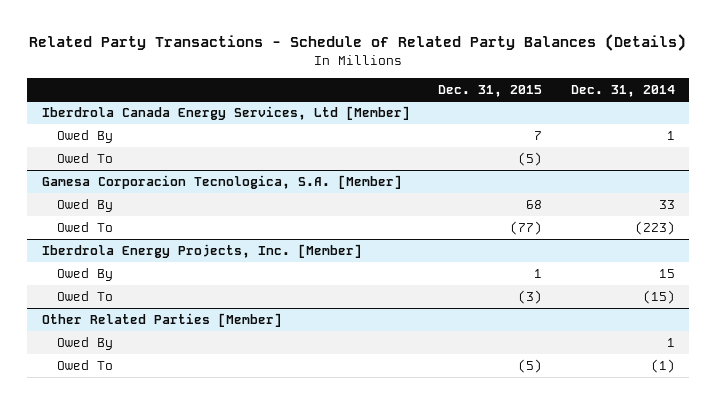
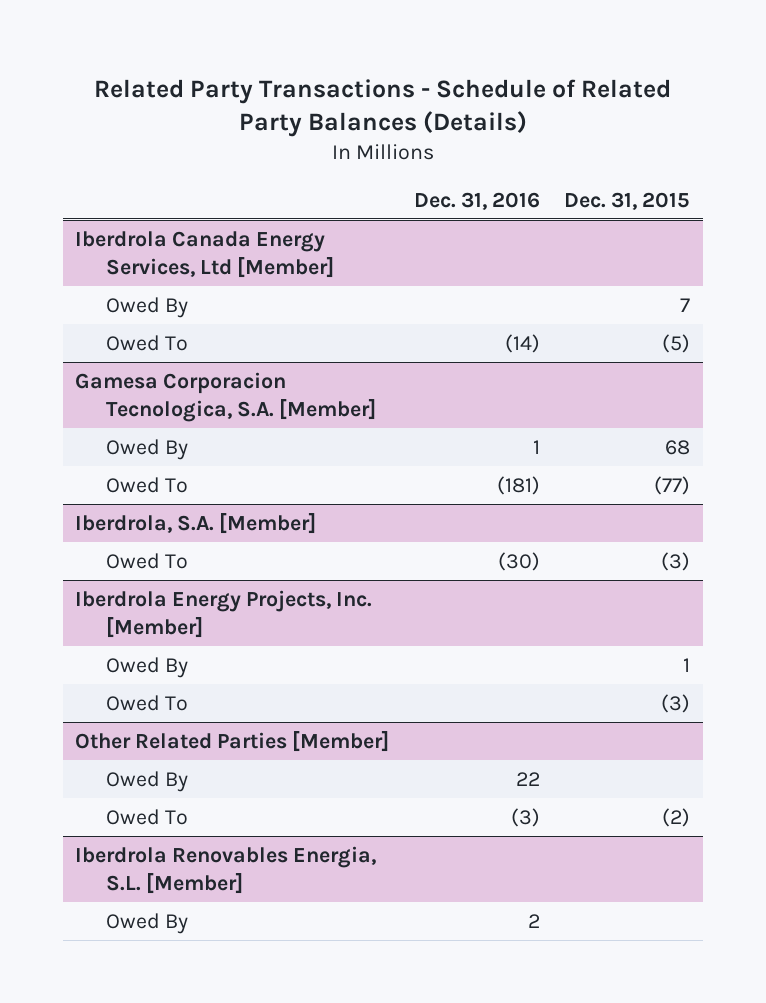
[570,84,675,97] Dec. 31, 2014 -> none
none -> [413,191,540,210] Dec. 31, 2016
none -> [75,512,317,534] Iberdrola, S.A. [Member]
none -> [105,552,188,569] Owed To
[518,358,543,373] (5) -> [662,807,691,827] (2)
none -> [75,845,377,894] Iberdrola Renovables Energia, S.L. [Member]
none -> [105,912,188,934] Owed By

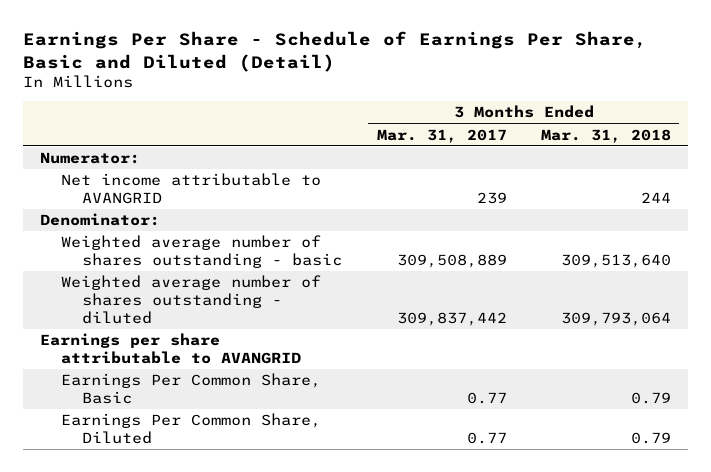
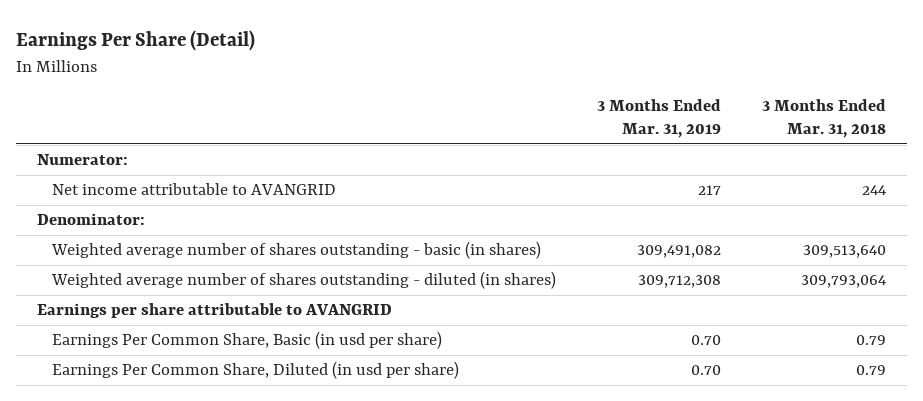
[23,31,648,72] Earnings Per Share - Schedule of Earnings Per Share, Basic and Diluted (Detail) -> [16,30,256,52] Earnings Per Share (Detail)
[376,128,507,143] Mar. 31, 2017 -> none
none -> [597,99,722,139] 3 Months Ended Mar. 31, 2019
[61,235,343,269] Weighted average number of shares outstanding - basic -> [50,241,541,260] Weighted average number of shares outstanding - basic (in shares)
[61,275,322,325] Weighted average number of shares outstanding - diluted -> [50,271,556,290] Weighted average number of shares outstanding - diluted (in shares)
[61,373,322,405] Earnings Per Common Share, Basic -> [51,331,442,350] Earnings Per Common Share, Basic (in usd per share)
[61,413,322,445] Earnings Per Common Share, Diluted -> [51,361,459,380] Earnings Per Common Share, Diluted (in usd per share)

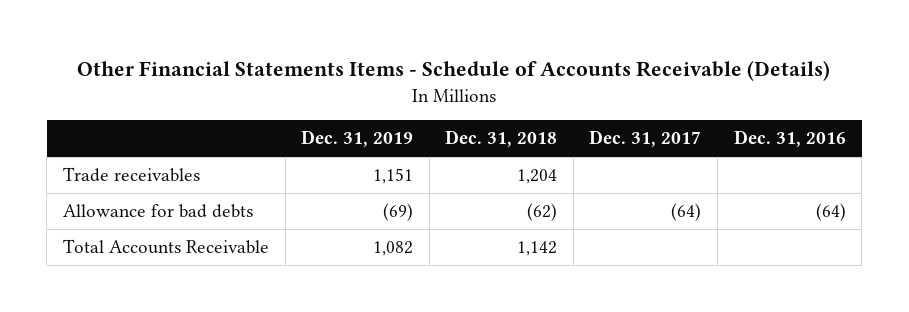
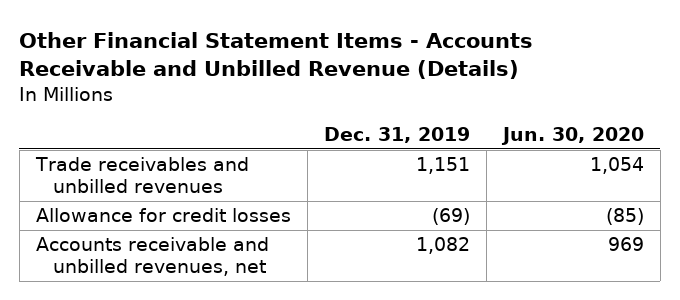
[77,60,831,82] Other Financial Statements Items - Schedule of Accounts Receivable (Details) -> [19,31,534,80] Other Financial Statement Items - Accounts Receivable and Unbilled Revenue (Details)
[445,130,558,148] Dec. 31, 2018 -> none
[589,130,702,148] Dec. 31, 2017 -> none
[733,130,846,148] Dec. 31, 2016 -> none
none -> [500,126,644,145] Jun. 30, 2020
[62,167,200,183] Trade receivables -> [34,157,249,194] Trade receivables and unbilled revenues
[62,204,253,219] Allowance for bad debts -> [35,208,291,223] Allowance for credit losses
[62,239,269,255] Total Accounts Receivable -> [35,237,269,277] Accounts receivable and unbilled revenues, net

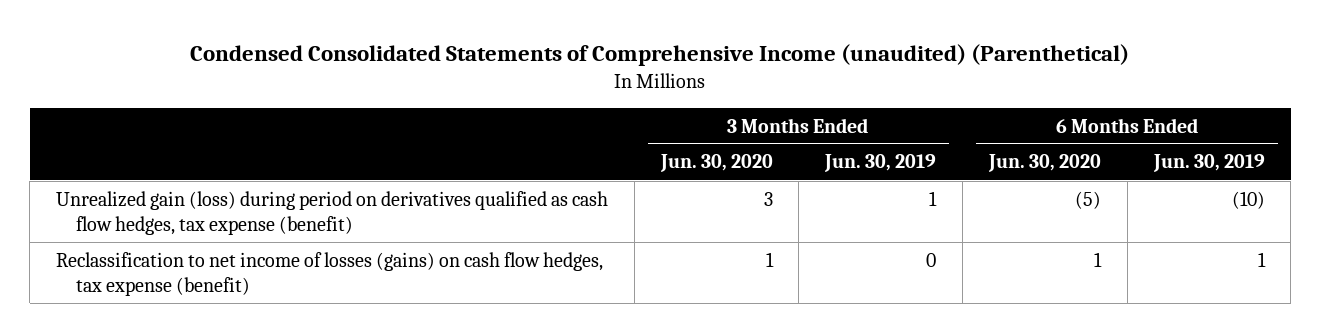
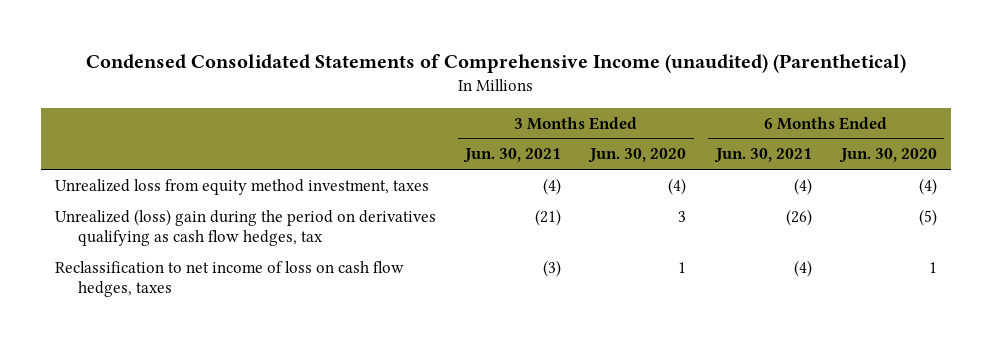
[824,154,937,173] Jun. 30, 2019 -> none
[1152,154,1265,173] Jun. 30, 2019 -> none
none -> [463,148,562,164] Jun. 30, 2021
none -> [713,148,812,164] Jun. 30, 2021
none -> [55,178,430,195] Unrealized loss from equity method investment, taxes
[56,190,609,236] Unrealized gain (loss) during period on derivatives qualified as cash flow hedges, tax expense (benefit) -> [55,208,437,246] Unrealized (loss) gain during the period on derivatives qualifying as cash flow hedges, tax
[56,251,604,297] Reclassification to net income of losses (gains) on cash flow hedges, tax expense (benefit) -> [55,260,405,297] Reclassification to net income of loss on cash flow hedges, taxes

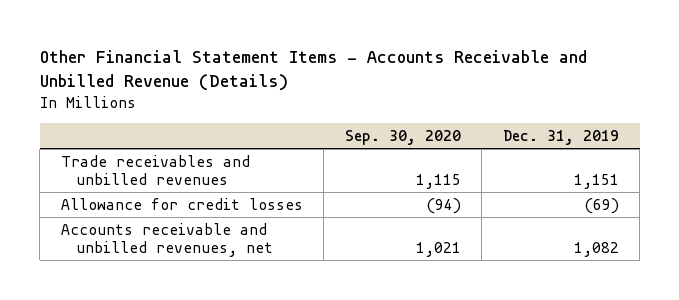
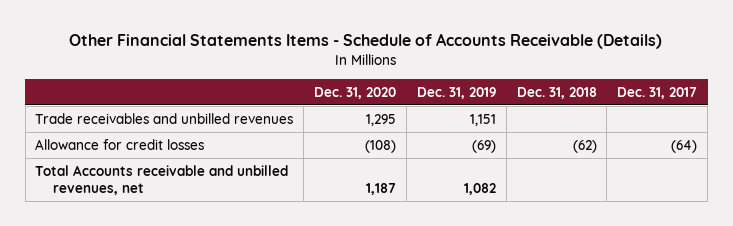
[39,50,587,92] Other Financial Statement Items - Accounts Receivable and Unbilled Revenue (Details) -> [69,33,663,50] Other Financial Statements Items - Schedule of Accounts Receivable (Details)
[344,129,461,145] Sep. 30, 2020 -> none
none -> [314,86,397,99] Dec. 31, 2020
none -> [516,86,597,99] Dec. 31, 2018
none -> [617,86,698,99] Dec. 31, 2017
[60,222,274,258] Accounts receivable and unbilled revenues, net -> [35,164,289,196] Total Accounts receivable and unbilled revenues, net

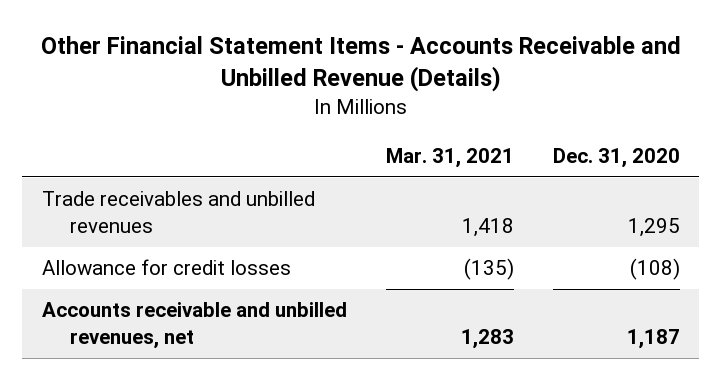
[69,33,663,50] Other Financial Statements Items - Schedule of Accounts Receivable (Details) -> [40,36,681,93] Other Financial Statement Items - Accounts Receivable and Unbilled Revenue (Details)
[416,86,496,99] Dec. 31, 2019 -> none
[516,86,597,99] Dec. 31, 2018 -> none
[617,86,698,99] Dec. 31, 2017 -> none
none -> [385,147,514,168] Mar. 31, 2021
[35,164,289,196] Total Accounts receivable and unbilled revenues, net -> [41,302,347,350] Accounts receivable and unbilled revenues, net

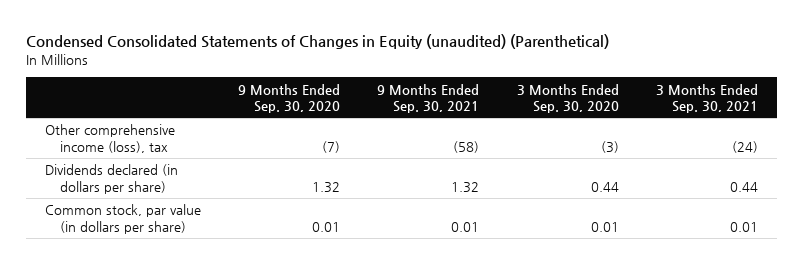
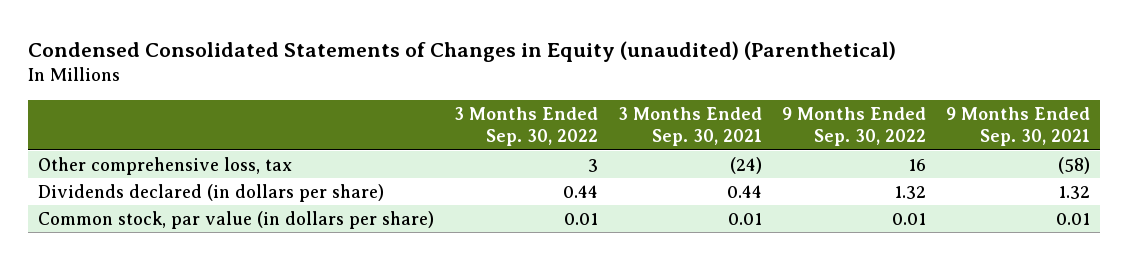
[238,83,341,113] 9 Months Ended Sep. 30, 2020 -> none
[516,83,619,113] 3 Months Ended Sep. 30, 2020 -> none
none -> [454,106,599,147] 3 Months Ended Sep. 30, 2022
none -> [782,106,927,147] 9 Months Ended Sep. 30, 2022
[44,124,175,153] Other comprehensive income (loss), tax -> [38,157,293,176] Other comprehensive loss, tax

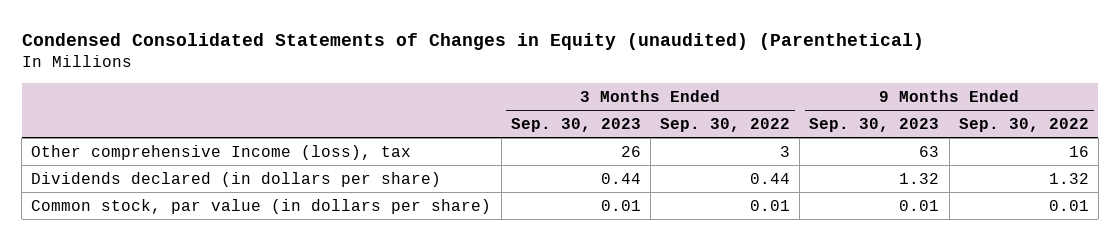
[618,106,763,147] 3 Months Ended Sep. 30, 2021 -> none
[945,106,1090,147] 9 Months Ended Sep. 30, 2021 -> none
none -> [510,117,641,132] Sep. 30, 2023
none -> [809,117,940,132] Sep. 30, 2023
[38,157,293,176] Other comprehensive loss, tax -> [31,144,412,160] Other comprehensive Income (loss), tax

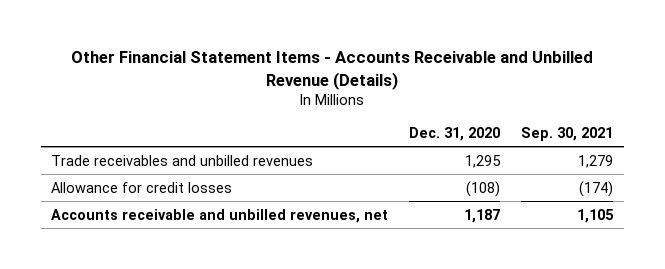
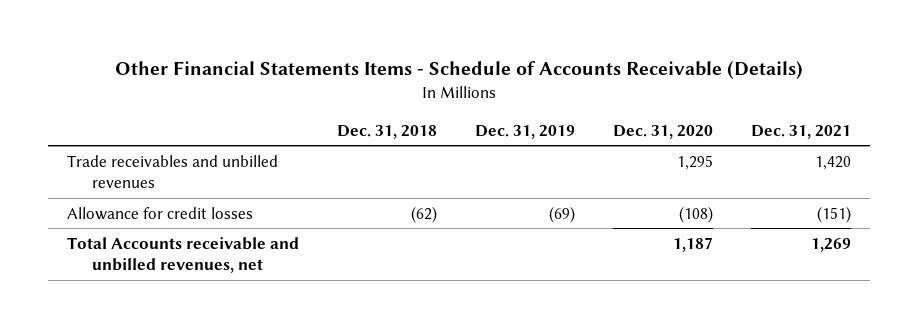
[71,51,594,90] Other Financial Statement Items - Accounts Receivable and Unbilled Revenue (Details) -> [115,60,804,79] Other Financial Statements Items - Schedule of Accounts Receivable (Details)
[521,126,614,141] Sep. 30, 2021 -> none
none -> [337,124,438,139] Dec. 31, 2018
none -> [475,124,576,139] Dec. 31, 2019
none -> [751,124,852,139] Dec. 31, 2021
[51,208,389,223] Accounts receivable and unbilled revenues, net -> [67,236,300,274] Total Accounts receivable and unbilled revenues, net

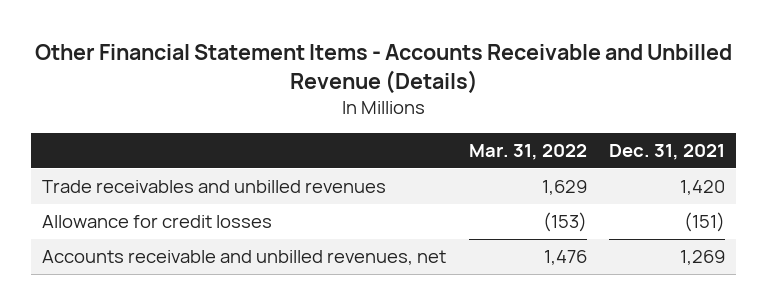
[115,60,804,79] Other Financial Statements Items - Schedule of Accounts Receivable (Details) -> [34,44,732,95] Other Financial Statement Items - Accounts Receivable and Unbilled Revenue (Details)
[337,124,438,139] Dec. 31, 2018 -> none
[475,124,576,139] Dec. 31, 2019 -> none
[613,124,714,139] Dec. 31, 2020 -> none
none -> [468,144,587,161] Mar. 31, 2022
[67,236,300,274] Total Accounts receivable and unbilled revenues, net -> [42,250,447,266] Accounts receivable and unbilled revenues, net

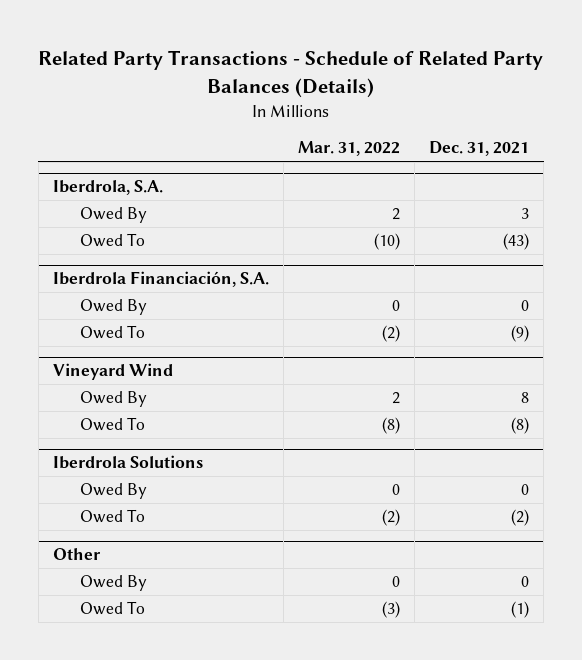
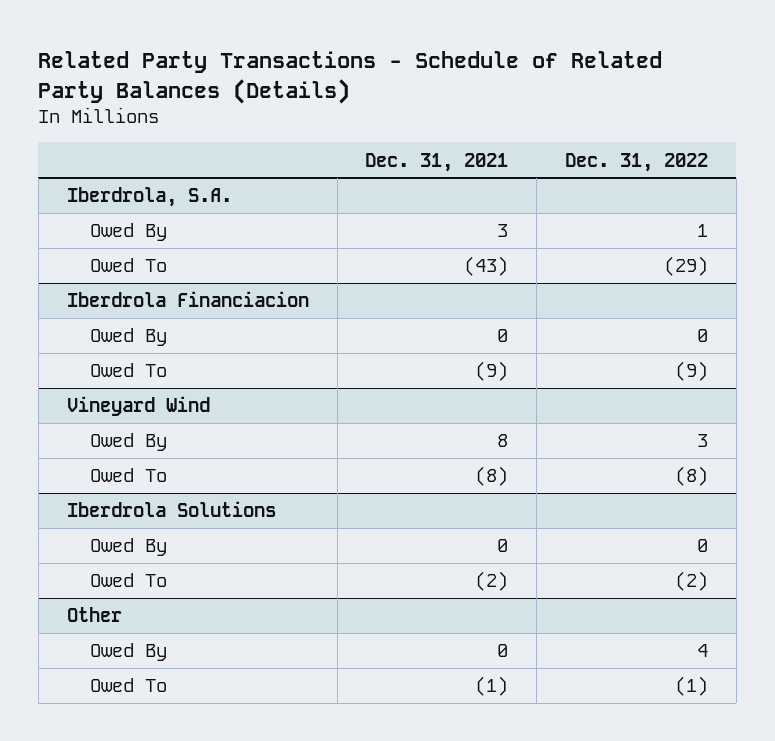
[297,141,400,157] Mar. 31, 2022 -> none
none -> [564,152,708,172] Dec. 31, 2022
[52,271,269,288] Iberdrola Financiación, S.A. -> [66,291,309,308] Iberdrola Financiacion

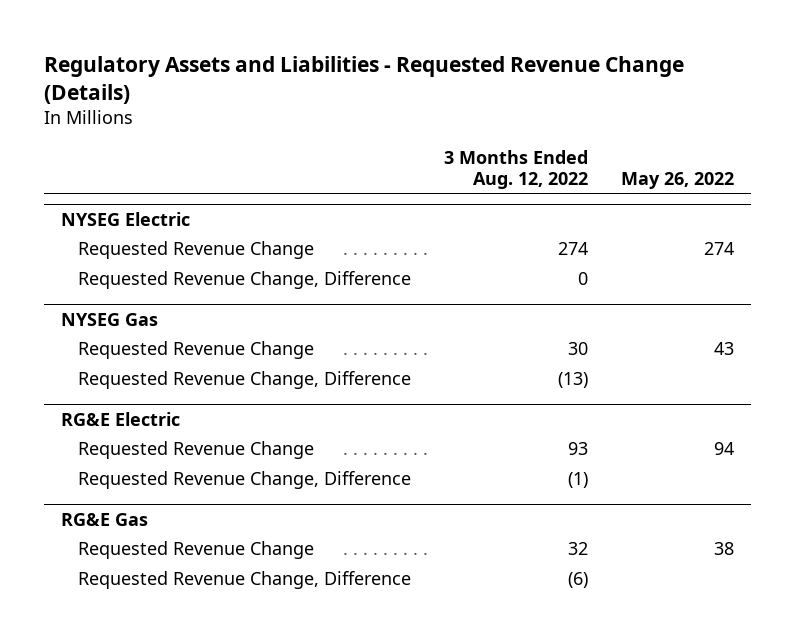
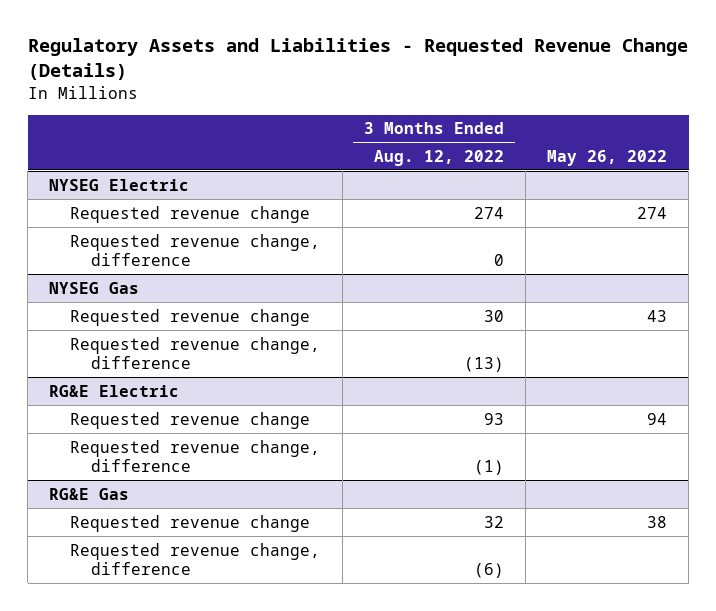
[77,241,314,260] Requested Revenue Change -> [70,205,311,223] Requested revenue change
[77,271,411,290] Requested Revenue Change, Difference -> [70,233,321,267] Requested revenue change, difference
[77,341,314,360] Requested Revenue Change -> [70,308,311,326] Requested revenue change
[77,371,411,390] Requested Revenue Change, Difference -> [70,336,321,370] Requested revenue change, difference
[77,441,314,460] Requested Revenue Change -> [70,411,311,429] Requested revenue change
[77,471,411,490] Requested Revenue Change, Difference -> [70,439,321,473] Requested revenue change, difference
[77,541,314,560] Requested Revenue Change -> [70,514,311,532] Requested revenue change
[77,571,411,590] Requested Revenue Change, Difference -> [70,542,321,576] Requested revenue change, difference

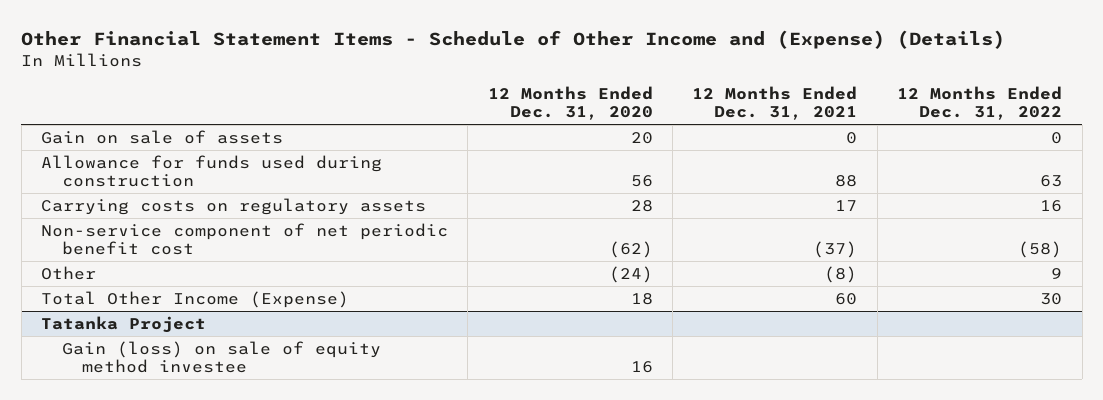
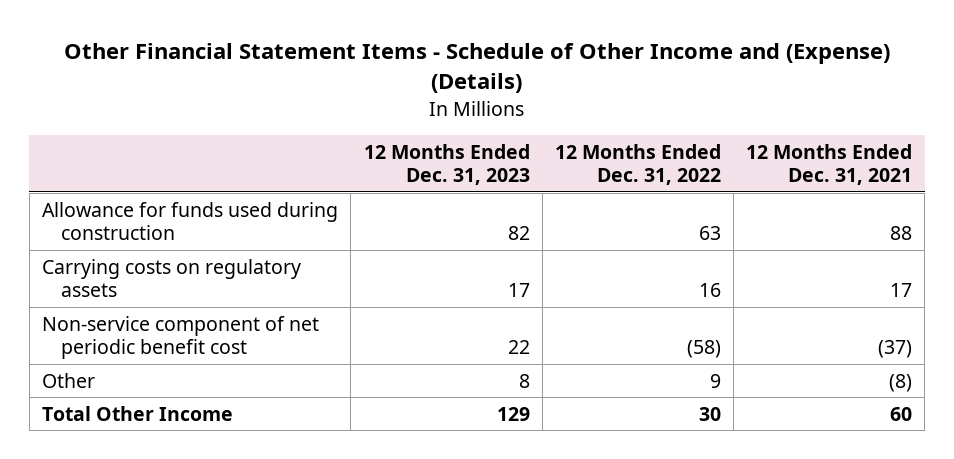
[487,86,653,121] 12 Months Ended Dec. 31, 2020 -> none
none -> [363,143,530,185] 12 Months Ended Dec. 31, 2023
[41,129,284,144] Gain on sale of assets -> none
[41,315,207,333] Tatanka Project -> none
[61,340,381,373] Gain (loss) on sale of equity method investee -> none
[41,290,350,308] Total Other Income (Expense) -> [42,405,234,421] Total Other Income

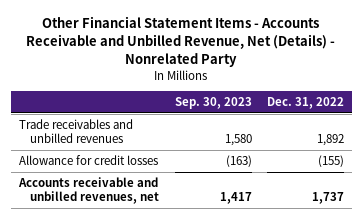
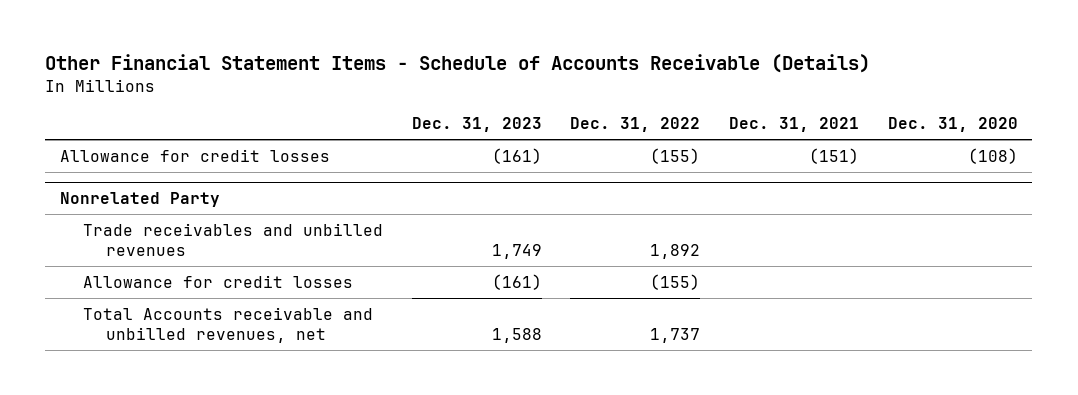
[26,16,336,68] Other Financial Statement Items - Accounts Receivable and Unbilled Revenue, Net (Details) - Nonrelated Party -> [45,54,871,74] Other Financial Statement Items - Schedule of Accounts Receivable (Details)
[174,97,252,110] Sep. 30, 2023 -> none
none -> [411,117,542,133] Dec. 31, 2023
none -> [729,117,860,133] Dec. 31, 2021
none -> [888,117,1019,133] Dec. 31, 2020
none -> [59,148,330,162] Allowance for credit losses
none -> [59,191,220,207] Nonrelated Party
[17,177,159,204] Accounts receivable and unbilled revenues, net -> [82,306,373,343] Total Accounts receivable and unbilled revenues, net

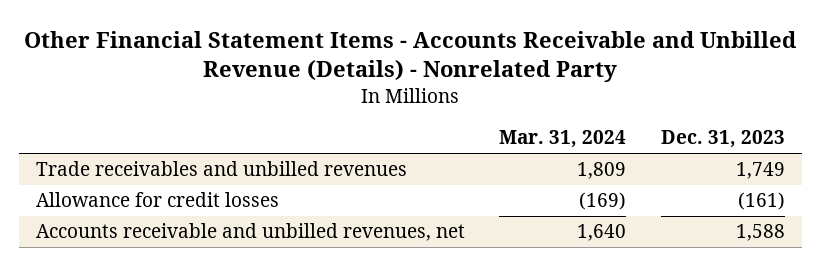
[45,54,871,74] Other Financial Statement Items - Schedule of Accounts Receivable (Details) -> [24,30,797,83] Other Financial Statement Items - Accounts Receivable and Unbilled Revenue (Details) - Nonrelated Party
[570,117,701,133] Dec. 31, 2022 -> none
[729,117,860,133] Dec. 31, 2021 -> none
[888,117,1019,133] Dec. 31, 2020 -> none
none -> [499,130,627,149] Mar. 31, 2024
[59,148,330,162] Allowance for credit losses -> none
[59,191,220,207] Nonrelated Party -> none
[82,306,373,343] Total Accounts receivable and unbilled revenues, net -> [35,223,465,242] Accounts receivable and unbilled revenues, net

